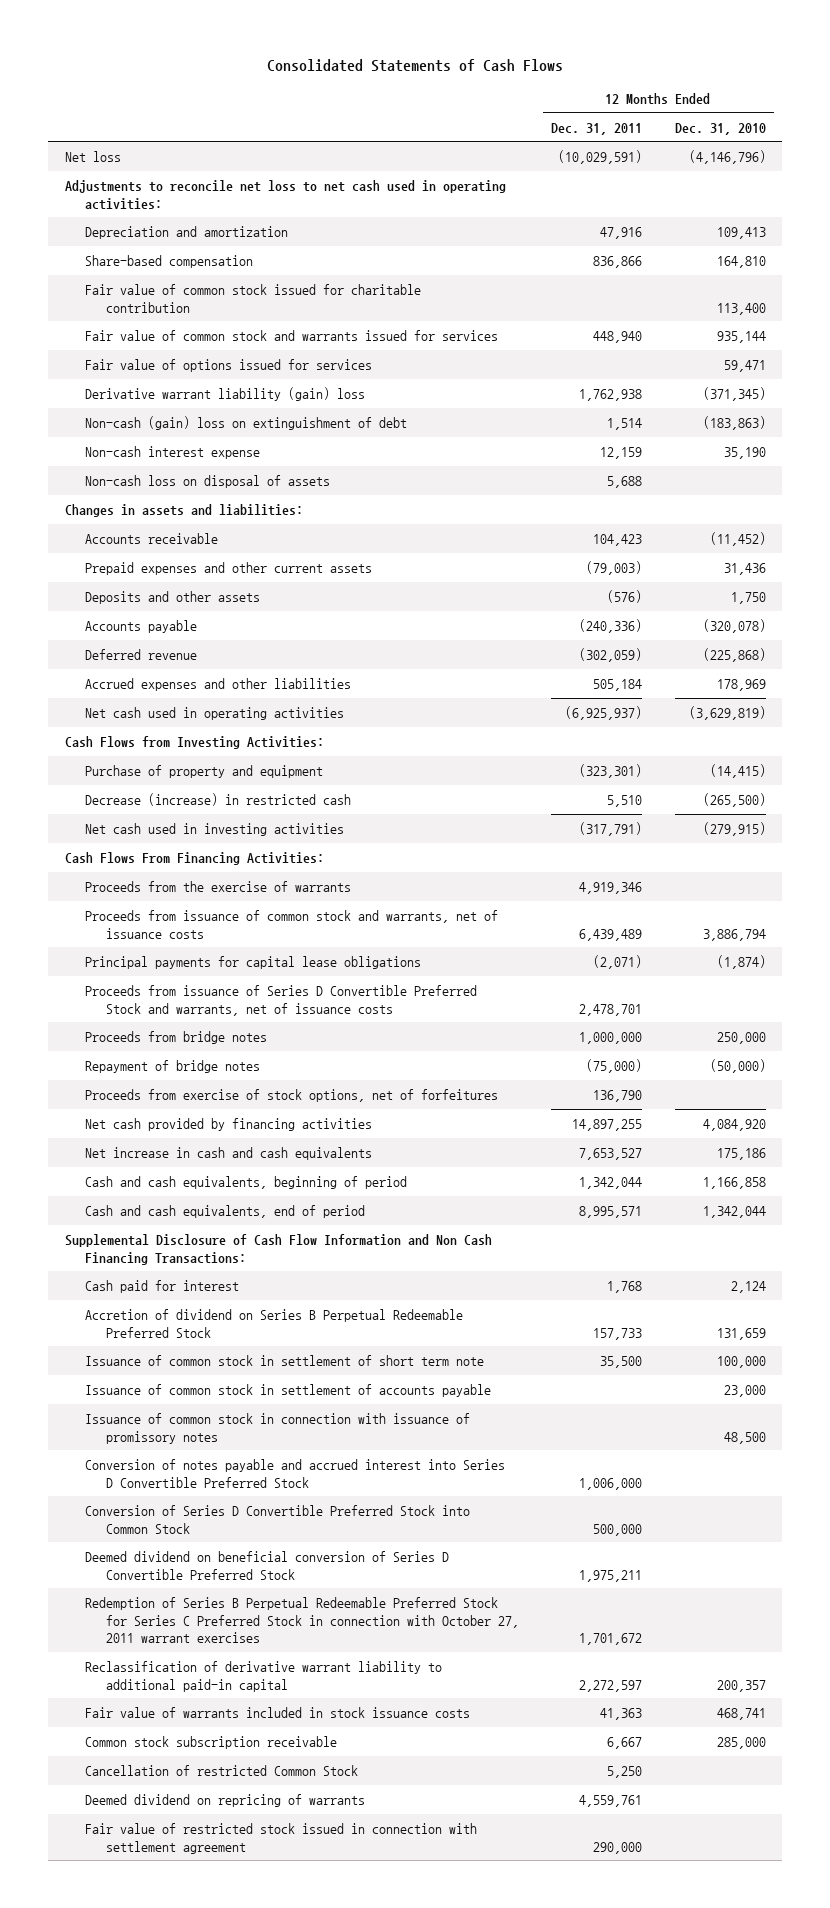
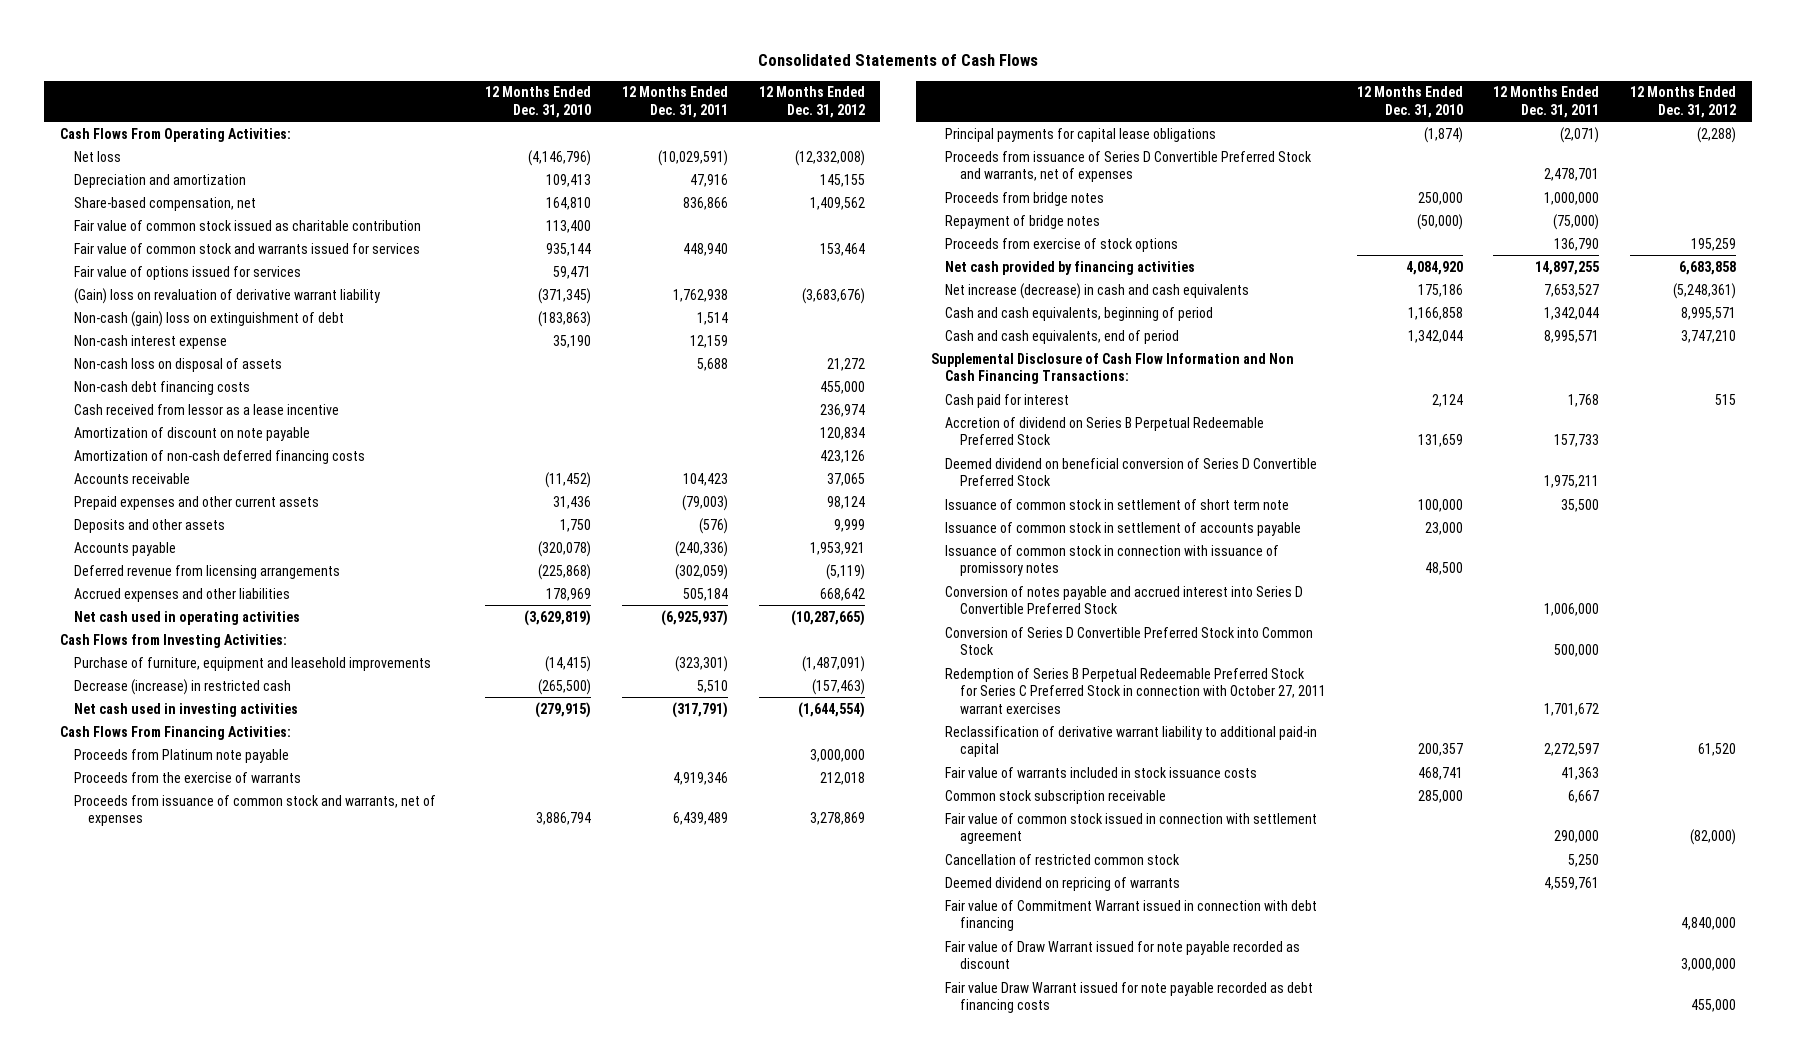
none -> [758,86,865,118] 12 Months Ended Dec. 31, 2012
none -> [59,127,291,142] Cash Flows From Operating Activities:
[64,179,506,210] Adjustments to reconcile net loss to net cash used in operating activities: -> none
[85,254,254,268] Share-based compensation -> [73,196,256,211] Share-based compensation, net
[85,283,422,313] Fair value of common stock issued for charitable contribution -> [73,219,421,231] Fair value of common stock issued as charitable contribution
[85,386,366,401] Derivative warrant liability (gain) loss -> [73,287,380,304] (Gain) loss on revaluation of derivative warrant liability
[64,503,303,517] Changes in assets and liabilities: -> none
none -> [73,380,250,395] Non-cash debt financing costs
none -> [73,403,339,415] Cash received from lessor as a lease incentive
none -> [73,426,310,441] Amortization of discount on note payable
none -> [73,449,365,464] Amortization of non-cash deferred financing costs
[85,648,198,660] Deferred revenue -> [73,564,340,579] Deferred revenue from licensing arrangements
[85,764,324,778] Purchase of property and equipment -> [73,656,431,671] Purchase of furniture, equipment and leasehold improvements
none -> [73,748,289,763] Proceeds from Platinum note payable
[85,909,499,939] Proceeds from issuance of common stock and warrants, net of issuance costs -> [73,794,436,827] Proceeds from issuance of common stock and warrants, net of expenses
[85,984,478,1016] Proceeds from issuance of Series D Convertible Preferred Stock and warrants, net of issuance costs -> [945,150,1313,183] Proceeds from issuance of Series D Convertible Preferred Stock and warrants, net of expenses
[85,1088,499,1102] Proceeds from exercise of stock options, net of forfeitures -> [945,237,1179,252] Proceeds from exercise of stock options
[85,1146,373,1160] Net increase in cash and cash equivalents -> [945,282,1250,299] Net increase (decrease) in cash and cash equivalents
[85,1550,450,1580] Deemed dividend on beneficial conversion of Series D Convertible Preferred Stock -> [945,457,1318,487] Deemed dividend on beneficial conversion of Series D Convertible Preferred Stock
none -> [945,812,1318,845] Fair value of common stock issued in connection with settlement agreement
[85,1764,359,1776] Cancellation of restricted Common Stock -> [945,853,1181,865] Cancellation of restricted common stock
[85,1822,478,1854] Fair value of restricted stock issued in connection with settlement agreement -> none
none -> [945,899,1318,932] Fair value of Commitment Warrant issued in connection with debt financing
none -> [945,940,1301,970] Fair value of Draw Warrant issued for note payable recorded as discount
none -> [945,981,1314,1014] Fair value Draw Warrant issued for note payable recorded as debt financing costs

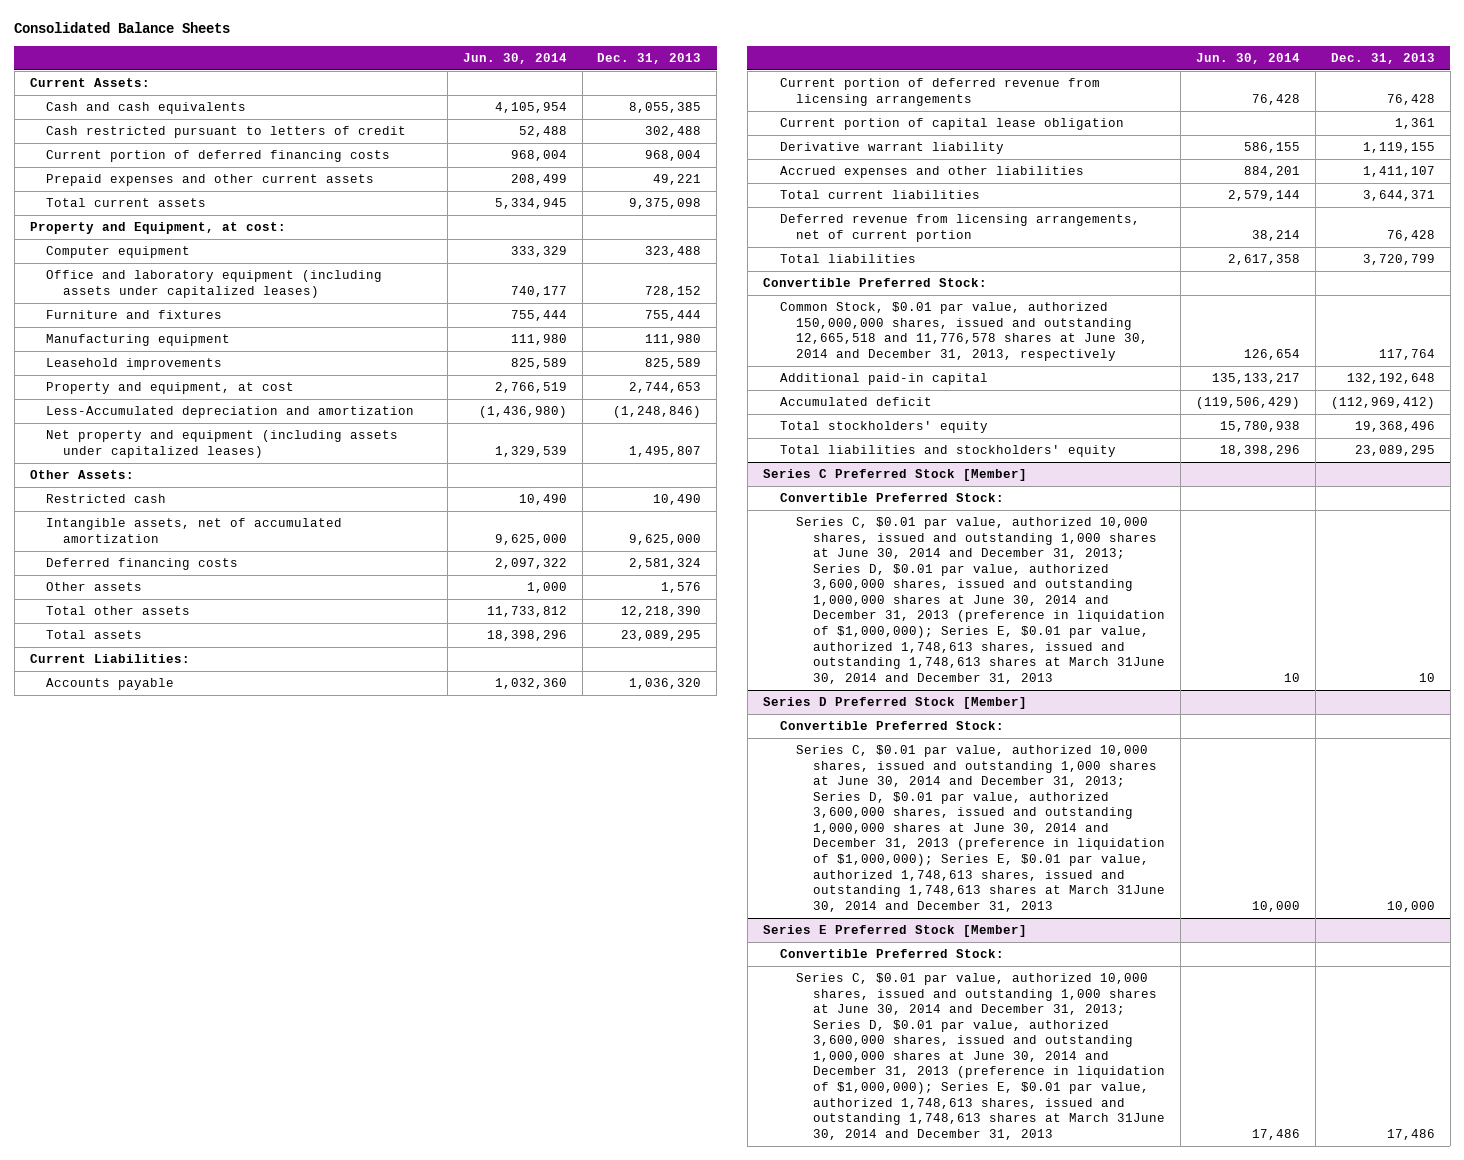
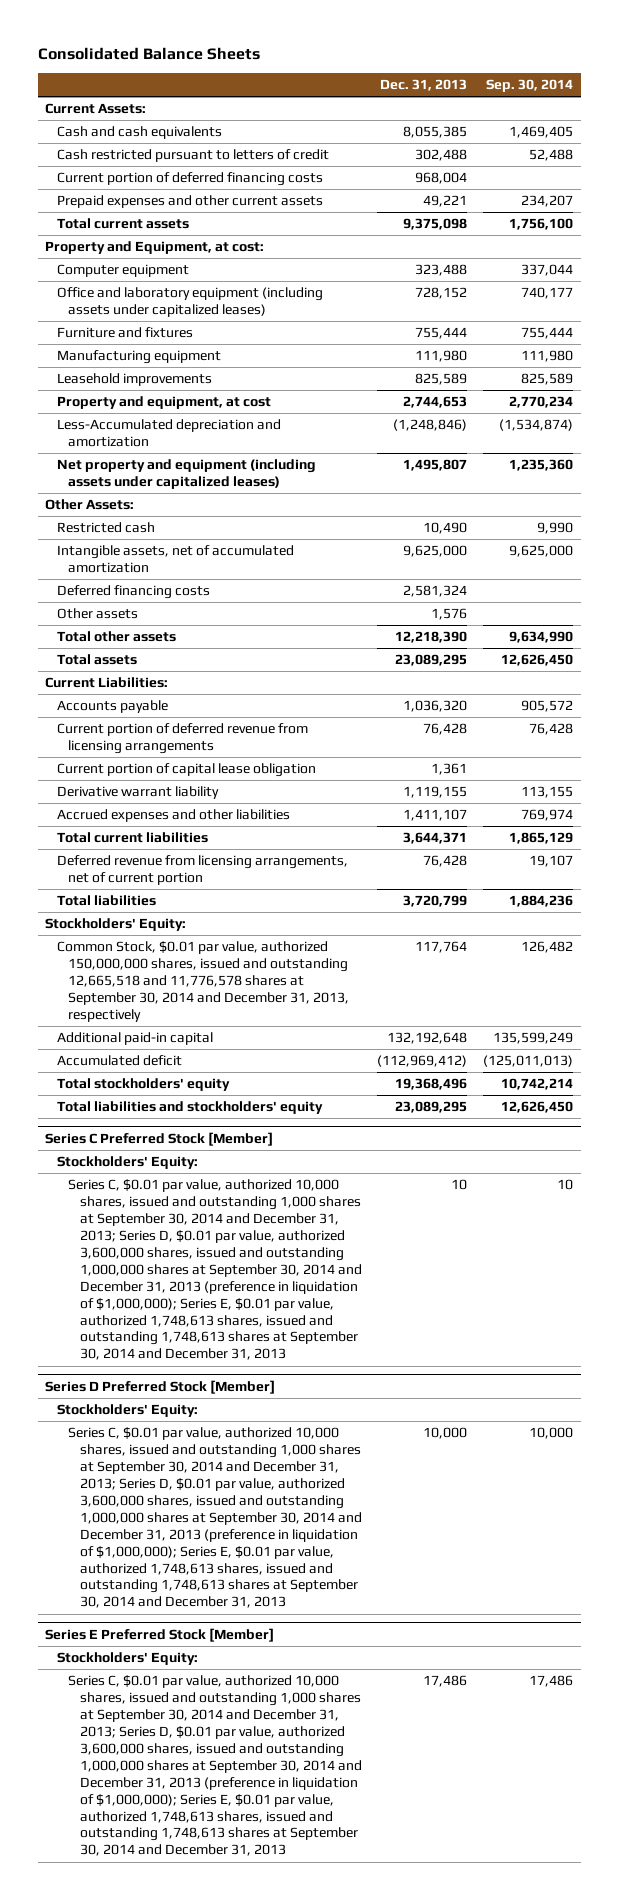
[462,52,567,64] Jun. 30, 2014 -> none
none -> [485,79,573,93] Sep. 30, 2014
[762,278,987,288] Convertible Preferred Stock: -> none
none -> [45,918,187,932] Stockholders' Equity:
[779,302,1149,361] Common Stock, $0.01 par value, authorized 150,000,000 shares, issued and outstanding 12,665,518 and 11,776,578 shares at June 30, 2014 and December 31, 2013, respectively -> [56,941,350,1022] Common Stock, $0.01 par value, authorized 150,000,000 shares, issued and outstanding 12,665,518 and 11,776,578 shares at September 30, 2014 and December 31, 2013, respectively
[779,493,1004,503] Convertible Preferred Stock: -> none
none -> [56,1156,198,1170] Stockholders' Equity:
[796,517,1166,684] Series C, $0.01 par value, authorized 10,000 shares, issued and outstanding 1,000 shares at June 30, 2014 and December 31, 2013; Series D, $0.01 par value, authorized 3,600,000 shares, issued and outstanding 1,000,000 shares at June 30, 2014 and December 31, 2013 (preference in liquidation of $1,000,000); Series E, $0.01 par value, authorized 1,748,613 shares, issued and outstanding 1,748,613 shares at March 31June 30, 2014 and December 31, 2013 -> [68,1179,362,1361] Series C, $0.01 par value, authorized 10,000 shares, issued and outstanding 1,000 shares at September 30, 2014 and December 31, 2013; Series D, $0.01 par value, authorized 3,600,000 shares, issued and outstanding 1,000,000 shares at September 30, 2014 and December 31, 2013 (preference in liquidation of $1,000,000); Series E, $0.01 par value, authorized 1,748,613 shares, issued and outstanding 1,748,613 shares at September 30, 2014 and December 31, 2013
[779,721,1004,731] Convertible Preferred Stock: -> none
none -> [56,1404,198,1418] Stockholders' Equity:
[796,745,1166,912] Series C, $0.01 par value, authorized 10,000 shares, issued and outstanding 1,000 shares at June 30, 2014 and December 31, 2013; Series D, $0.01 par value, authorized 3,600,000 shares, issued and outstanding 1,000,000 shares at June 30, 2014 and December 31, 2013 (preference in liquidation of $1,000,000); Series E, $0.01 par value, authorized 1,748,613 shares, issued and outstanding 1,748,613 shares at March 31June 30, 2014 and December 31, 2013 -> [68,1427,362,1609] Series C, $0.01 par value, authorized 10,000 shares, issued and outstanding 1,000 shares at September 30, 2014 and December 31, 2013; Series D, $0.01 par value, authorized 3,600,000 shares, issued and outstanding 1,000,000 shares at September 30, 2014 and December 31, 2013 (preference in liquidation of $1,000,000); Series E, $0.01 par value, authorized 1,748,613 shares, issued and outstanding 1,748,613 shares at September 30, 2014 and December 31, 2013
[779,949,1004,959] Convertible Preferred Stock: -> none
none -> [56,1652,198,1666] Stockholders' Equity:
[796,973,1166,1140] Series C, $0.01 par value, authorized 10,000 shares, issued and outstanding 1,000 shares at June 30, 2014 and December 31, 2013; Series D, $0.01 par value, authorized 3,600,000 shares, issued and outstanding 1,000,000 shares at June 30, 2014 and December 31, 2013 (preference in liquidation of $1,000,000); Series E, $0.01 par value, authorized 1,748,613 shares, issued and outstanding 1,748,613 shares at March 31June 30, 2014 and December 31, 2013 -> [68,1675,362,1857] Series C, $0.01 par value, authorized 10,000 shares, issued and outstanding 1,000 shares at September 30, 2014 and December 31, 2013; Series D, $0.01 par value, authorized 3,600,000 shares, issued and outstanding 1,000,000 shares at September 30, 2014 and December 31, 2013 (preference in liquidation of $1,000,000); Series E, $0.01 par value, authorized 1,748,613 shares, issued and outstanding 1,748,613 shares at September 30, 2014 and December 31, 2013

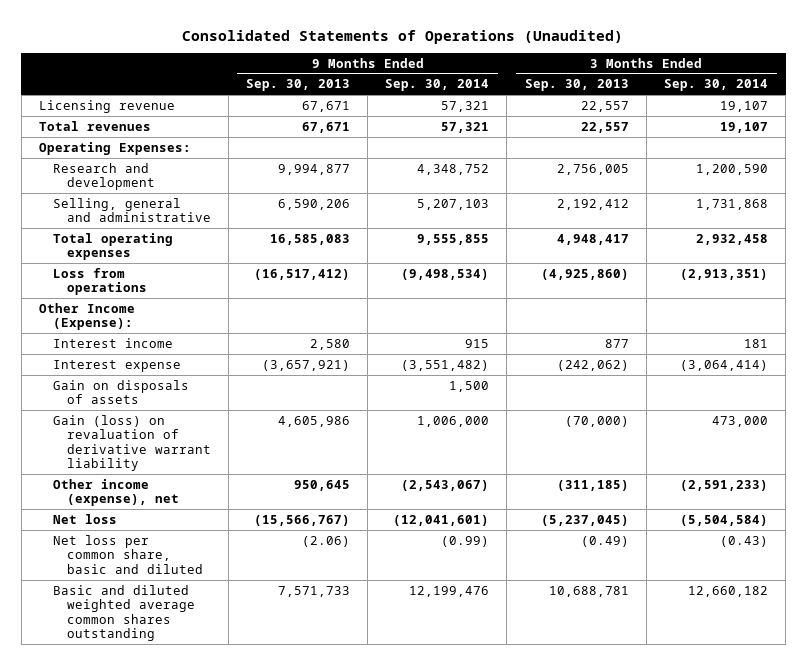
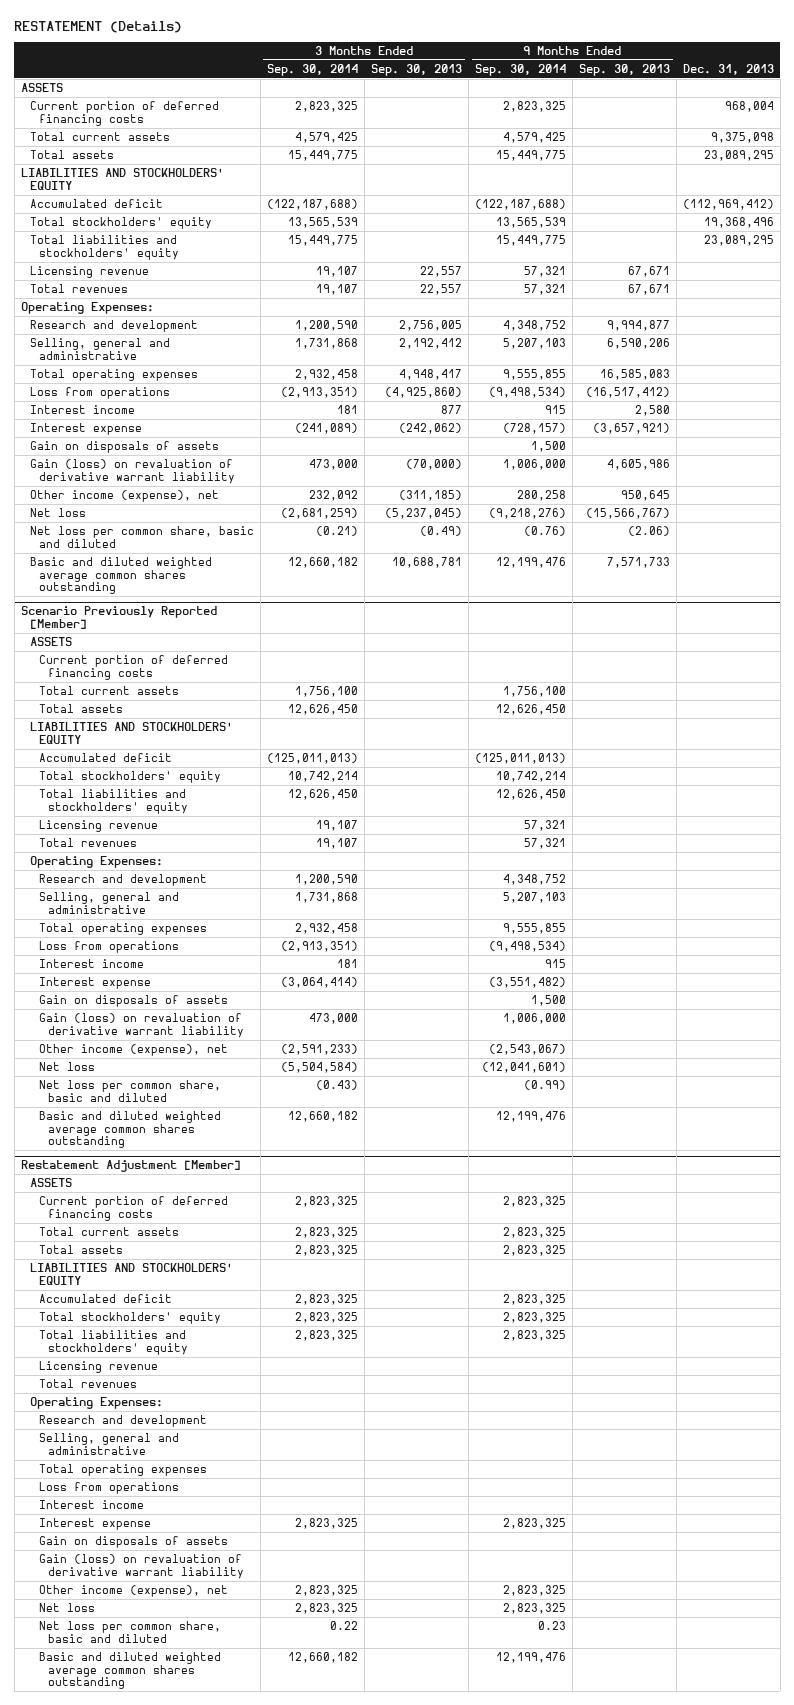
[182,29,624,44] Consolidated Statements of Operations (Unaudited) -> [14,20,183,33] RESTATEMENT (Details)
none -> [682,63,774,75] Dec. 31, 2013
none -> [20,83,63,93] ASSETS
none -> [29,101,219,126] Current portion of deferred financing costs
none -> [29,132,170,142] Total current assets
none -> [29,150,114,160] Total assets
none -> [20,168,224,190] LIABILITIES AND STOCKHOLDERS' EQUITY
none -> [29,199,163,209] Accumulated deficit
none -> [29,217,212,230] Total stockholders' equity
none -> [29,235,179,260] Total liabilities and stockholders' equity
[38,302,135,331] Other Income (Expense): -> none
[401,359,490,371] (3,551,482) -> [502,423,566,435] (728,157)
[679,359,768,371] (3,064,414) -> [294,423,358,435] (241,089)
[401,479,490,491] (2,543,067) -> [516,490,566,502] 280,258
[679,479,768,491] (2,591,233) -> [308,490,358,502] 232,092
[393,514,490,526] (12,041,601) -> [488,508,566,520] (9,218,276)
[679,514,768,526] (5,504,584) -> [280,508,358,520] (2,681,259)
[441,535,490,547] (0.99) -> [523,526,566,537] (0.76)
[719,535,768,547] (0.43) -> [315,526,358,537] (0.21)
none -> [20,606,217,629] Scenario Previously Reported [Member]
none -> [29,637,72,647] ASSETS
none -> [38,655,228,680] Current portion of deferred financing costs
none -> [38,686,179,696] Total current assets
none -> [38,704,123,714] Total assets
none -> [29,722,233,744] LIABILITIES AND STOCKHOLDERS' EQUITY
none -> [38,753,172,763] Accumulated deficit
none -> [38,771,221,784] Total stockholders' equity
none -> [38,789,189,814] Total liabilities and stockholders' equity
none -> [38,820,158,833] Licensing revenue
none -> [38,838,137,848] Total revenues
none -> [29,856,163,869] Operating Expenses:
none -> [38,874,207,887] Research and development
none -> [38,892,179,914] Selling, general and administrative
none -> [38,923,207,936] Total operating expenses
none -> [38,941,179,954] Loss from operations
none -> [38,959,144,969] Interest income
none -> [38,977,151,990] Interest expense
none -> [38,995,228,1008] Gain on disposals of assets
none -> [38,1013,245,1038] Gain (loss) on revaluation of derivative warrant liability
none -> [38,1044,228,1057] Other income (expense), net
none -> [38,1062,95,1072] Net loss
none -> [38,1080,221,1102] Net loss per common share, basic and diluted
none -> [38,1111,221,1149] Basic and diluted weighted average common shares outstanding
none -> [20,1160,241,1173] Restatement Adjustment [Member]
none -> [29,1178,72,1188] ASSETS
none -> [38,1196,228,1221] Current portion of deferred financing costs
none -> [38,1227,179,1237] Total current assets
none -> [38,1245,123,1255] Total assets
none -> [29,1263,233,1285] LIABILITIES AND STOCKHOLDERS' EQUITY
none -> [38,1294,172,1304] Accumulated deficit
none -> [38,1312,221,1325] Total stockholders' equity
none -> [38,1330,189,1355] Total liabilities and stockholders' equity
none -> [38,1361,158,1374] Licensing revenue
none -> [38,1379,137,1389] Total revenues
none -> [29,1397,163,1410] Operating Expenses:
none -> [38,1415,207,1428] Research and development
none -> [38,1433,179,1455] Selling, general and administrative
none -> [38,1464,207,1477] Total operating expenses
none -> [38,1482,179,1495] Loss from operations
none -> [38,1500,144,1510] Interest income
none -> [38,1518,151,1531] Interest expense
none -> [38,1536,228,1549] Gain on disposals of assets
none -> [38,1554,245,1579] Gain (loss) on revaluation of derivative warrant liability
none -> [38,1585,228,1598] Other income (expense), net
none -> [38,1603,95,1613] Net loss
none -> [38,1621,221,1643] Net loss per common share, basic and diluted
none -> [38,1652,221,1690] Basic and diluted weighted average common shares outstanding

